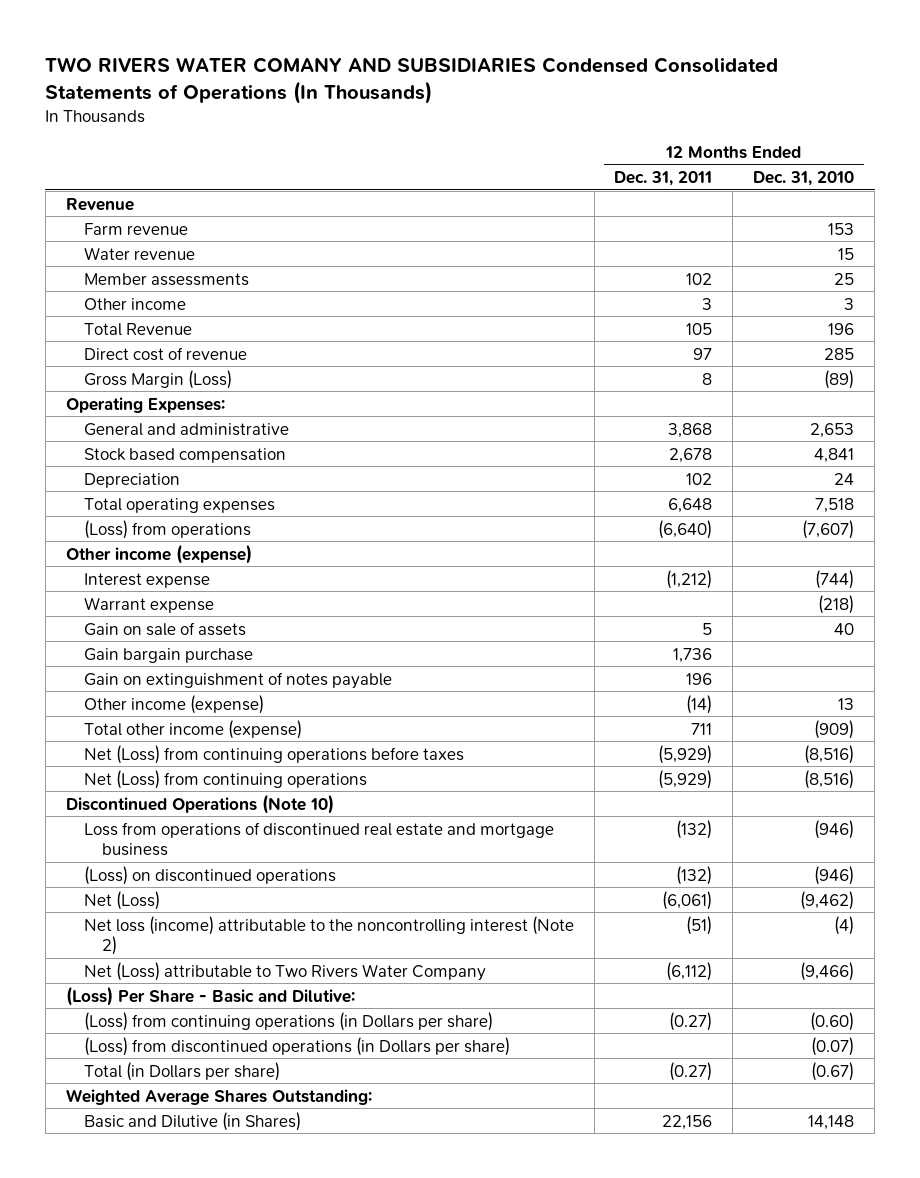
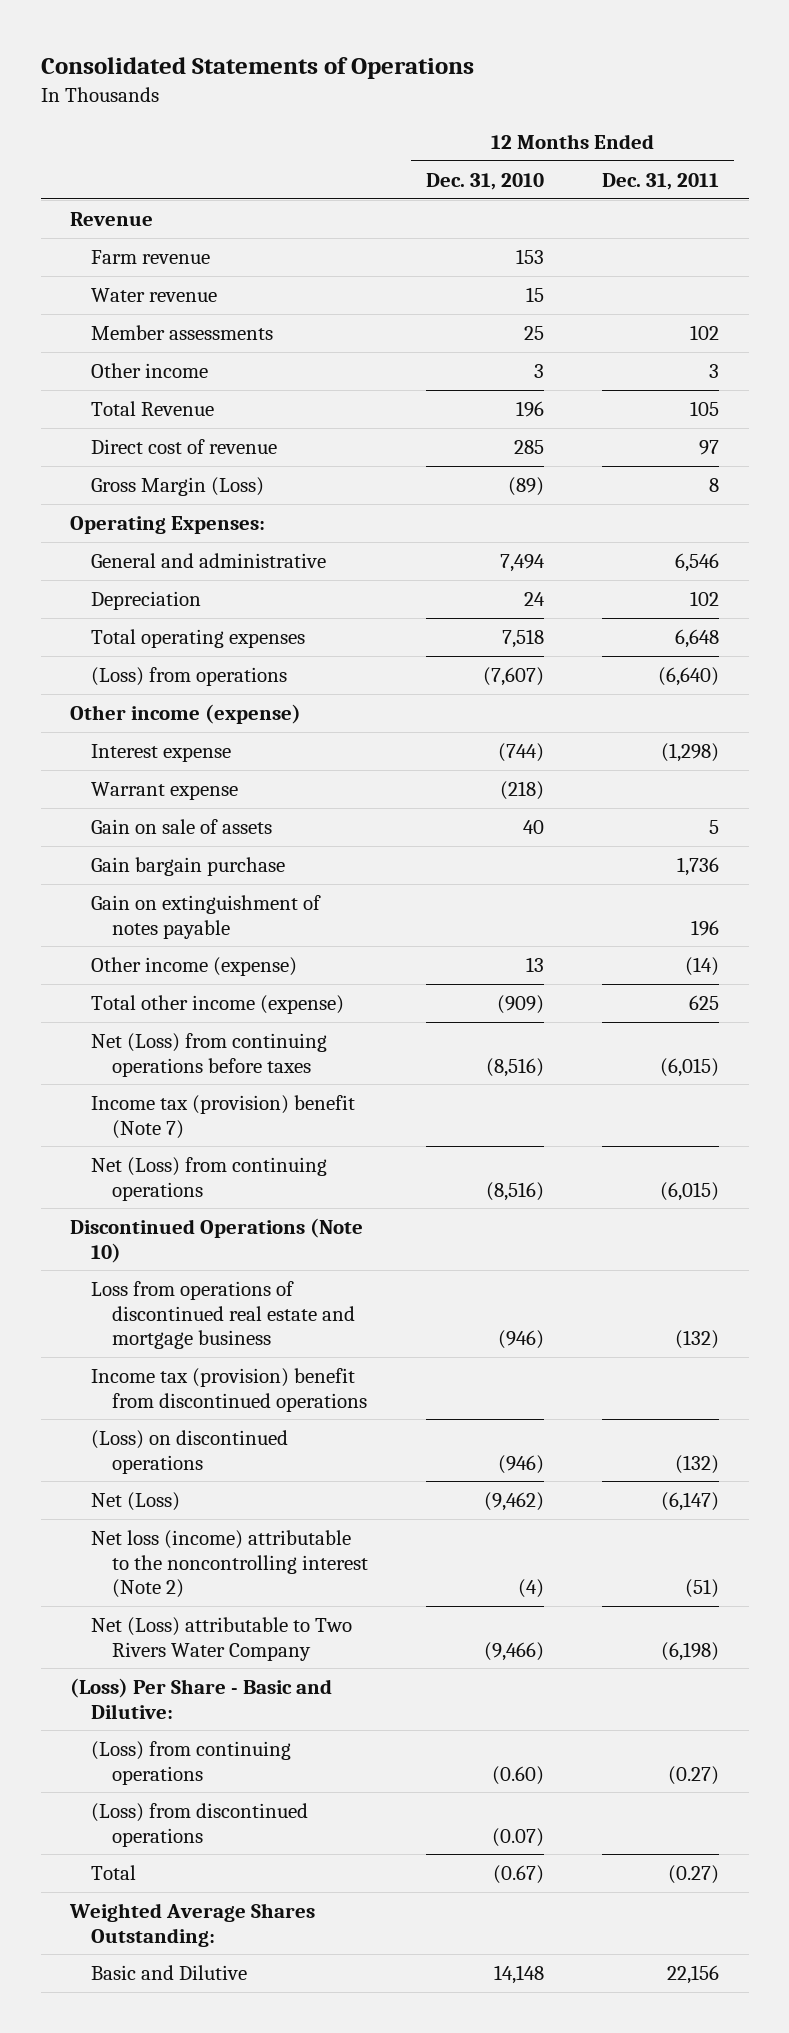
[45,56,779,104] TWO RIVERS WATER COMANY AND SUBSIDIARIES Condensed Consolidated Statements of Operations (In Thousands) -> [40,56,474,79] Consolidated Statements of Operations
[83,447,286,463] Stock based compensation -> none
[668,422,713,438] 3,868 -> [675,552,720,572] 6,546
[810,422,855,438] 2,653 -> [499,553,545,572] 7,494
[666,569,713,589] (1,212) -> [661,742,720,762] (1,298)
[691,722,713,735] 711 -> [689,994,720,1010] 625
[658,744,713,764] (5,929) -> [660,1057,720,1077] (6,015)
none -> [90,1094,355,1139] Income tax (provision) benefit (Note 7)
[658,769,713,789] (5,929) -> [660,1181,720,1201] (6,015)
none -> [90,1367,367,1412] Income tax (provision) benefit from discontinued operations
[662,890,713,910] (6,061) -> [661,1491,720,1511] (6,147)
[666,961,713,981] (6,112) -> [661,1641,720,1661] (6,198)
[83,1011,493,1031] (Loss) from continuing operations (in Dollars per share) -> [90,1740,291,1785] (Loss) from continuing operations
[83,1036,510,1056] (Loss) from discontinued operations (in Dollars per share) -> [90,1802,308,1847] (Loss) from discontinued operations
[83,1061,280,1081] Total (in Dollars per share) -> [90,1864,136,1880] Total
[83,1111,301,1131] Basic and Dilutive (in Shares) -> [90,1964,247,1980] Basic and Dilutive

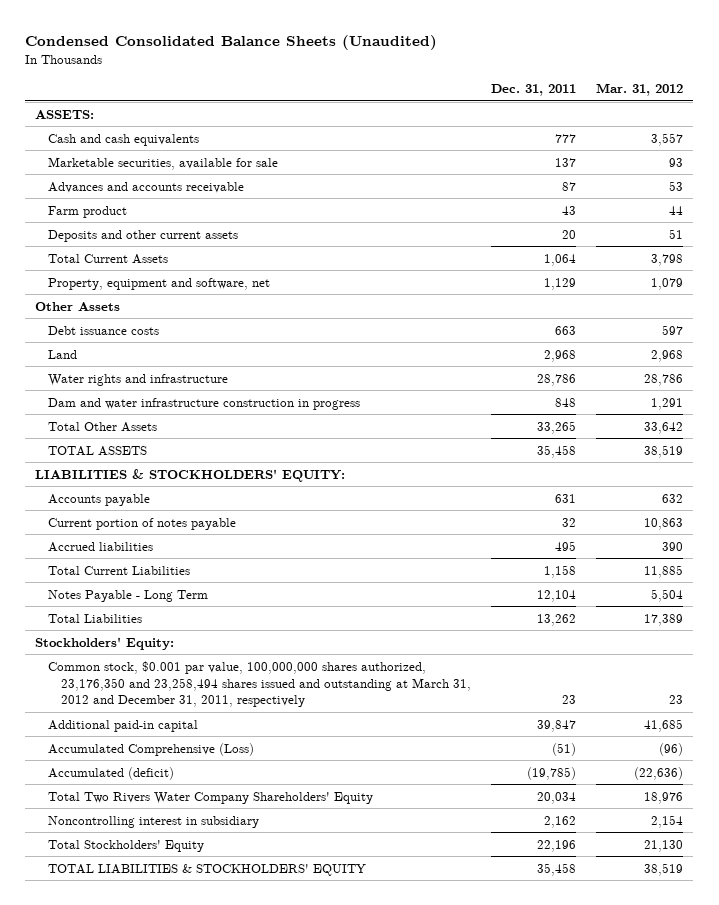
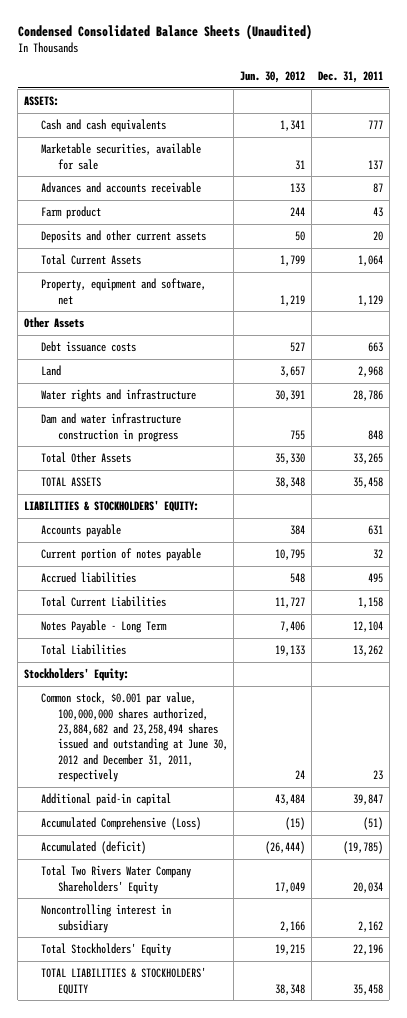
[596,83,684,97] Mar. 31, 2012 -> none
none -> [240,71,306,84] Jun. 30, 2012
[48,660,472,708] Common stock, $0.001 par value, 100,000,000 shares authorized, 23,176,350 and 23,258,494 shares issued and outstanding at March 31, 2012 and December 31, 2011, respectively -> [40,692,228,783] Common stock, $0.001 par value, 100,000,000 shares authorized, 23,884,682 and 23,258,494 shares issued and outstanding at June 30, 2012 and December 31, 2011, respectively

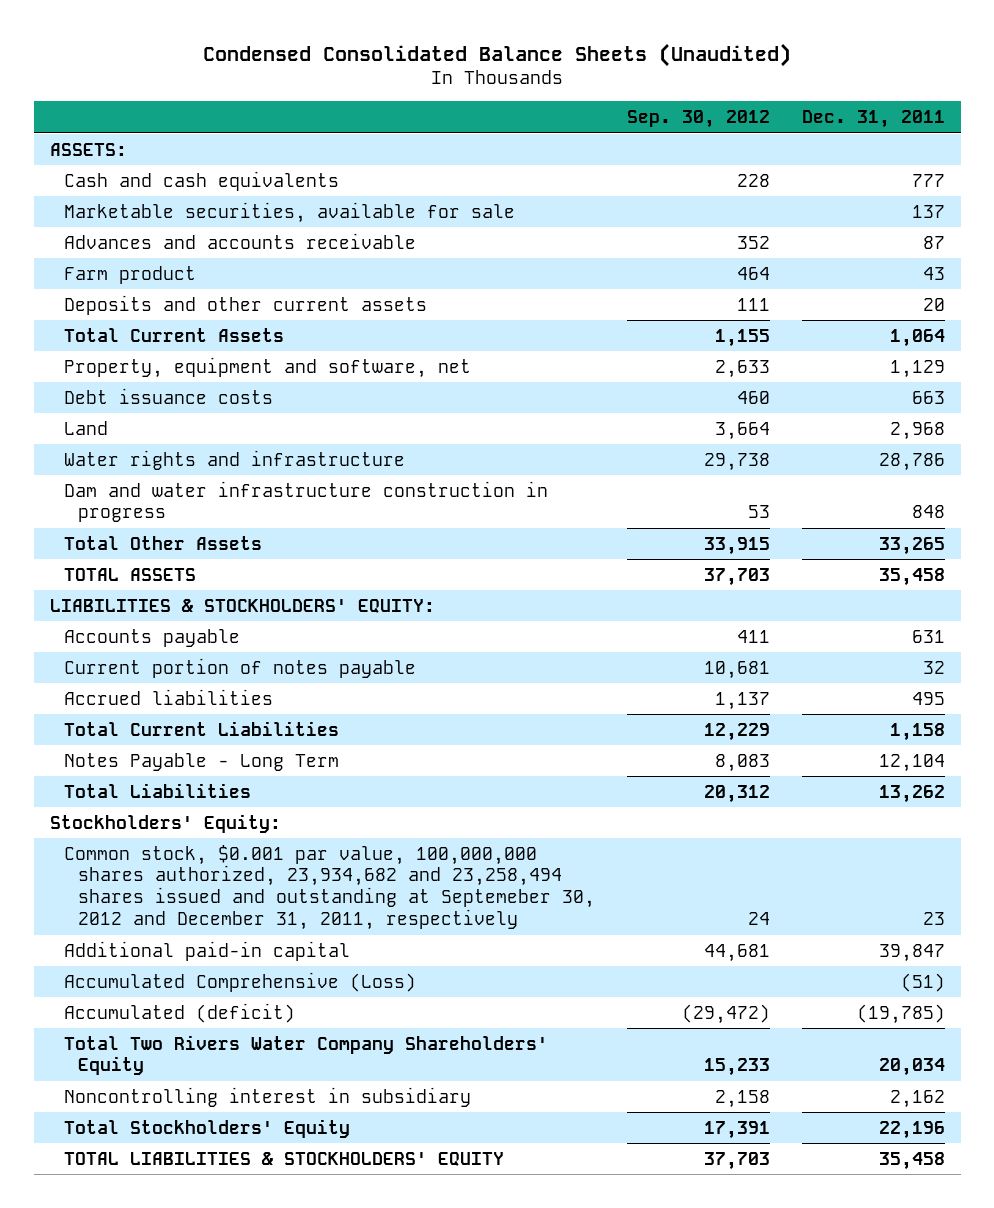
[240,71,306,84] Jun. 30, 2012 -> none
none -> [626,109,770,128] Sep. 30, 2012
[23,317,84,329] Other Assets -> none
[40,692,228,783] Common stock, $0.001 par value, 100,000,000 shares authorized, 23,884,682 and 23,258,494 shares issued and outstanding at June 30, 2012 and December 31, 2011, respectively -> [63,844,595,931] Common stock, $0.001 par value, 100,000,000 shares authorized, 23,934,682 and 23,258,494 shares issued and outstanding at Septemeber 30, 2012 and December 31, 2011, respectively

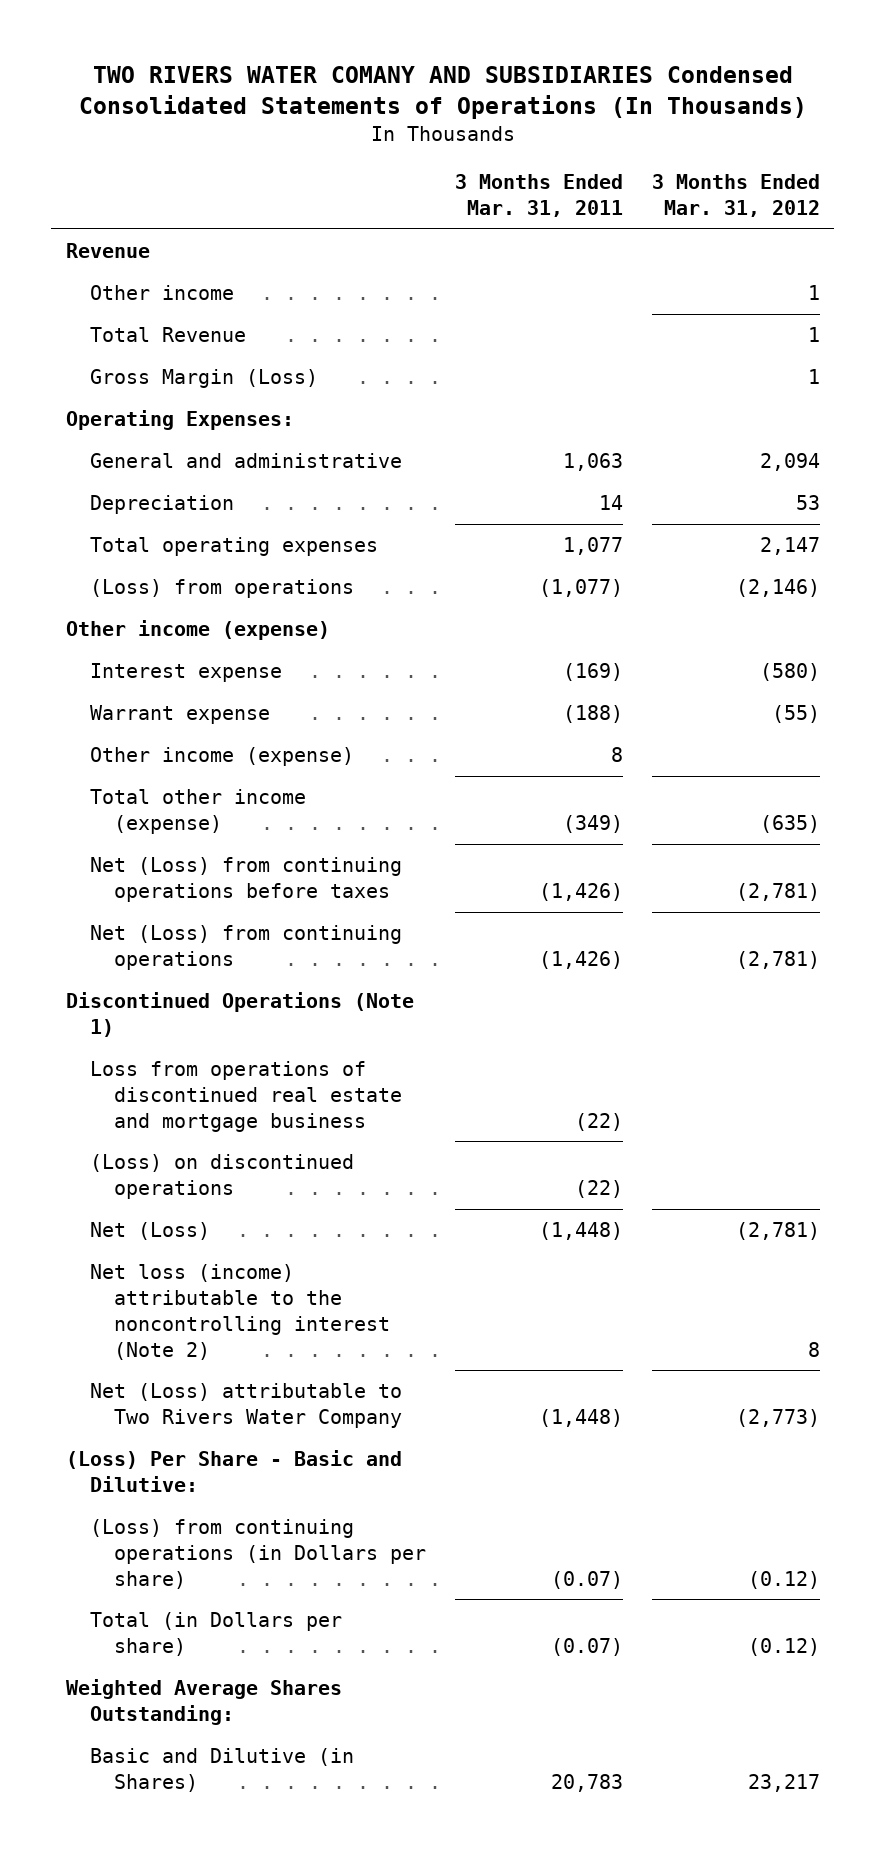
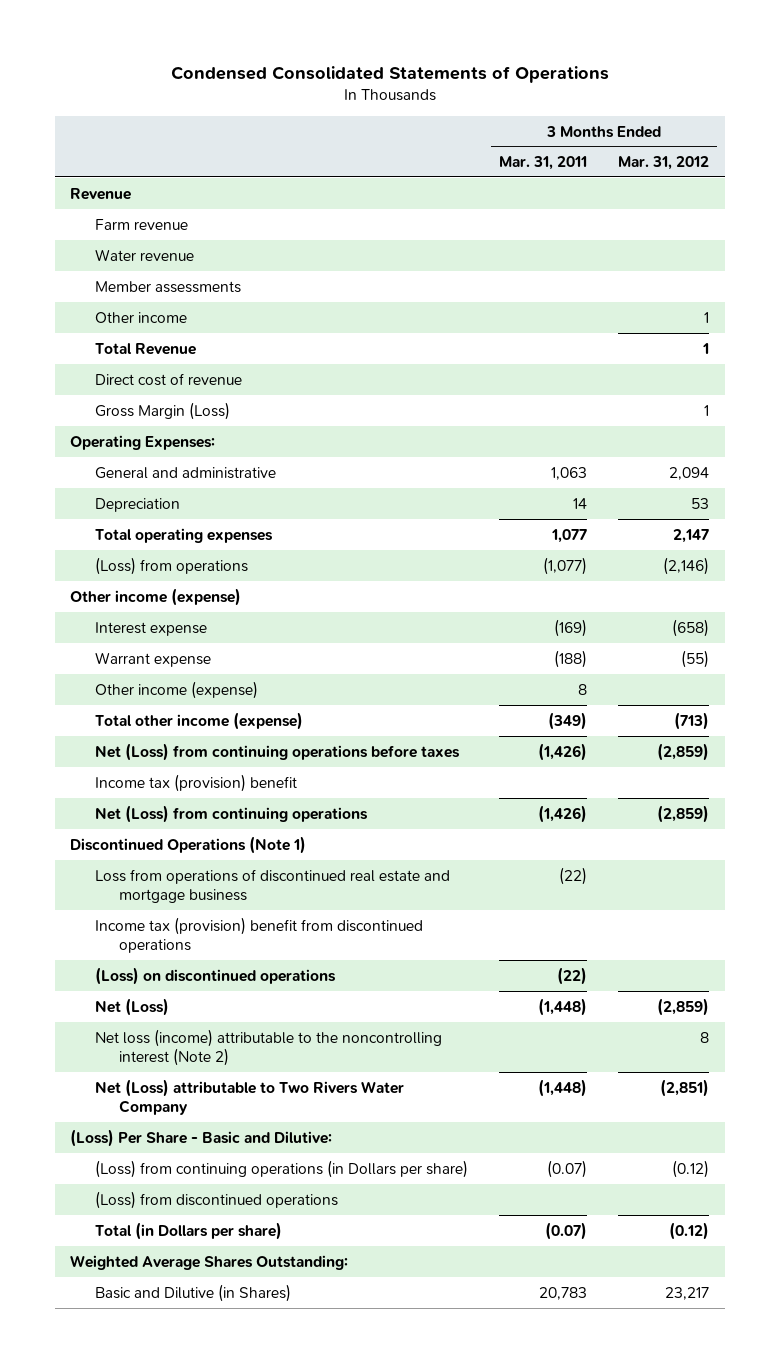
[78,65,807,120] TWO RIVERS WATER COMANY AND SUBSIDIARIES Condensed Consolidated Statements of Operations (In Thousands) -> [170,65,609,83] Condensed Consolidated Statements of Operations
none -> [94,218,188,230] Farm revenue
none -> [94,248,194,261] Water revenue
none -> [94,280,241,293] Member assessments
none -> [94,372,242,386] Direct cost of revenue
[759,663,820,682] (580) -> [672,618,710,637] (658)
[759,815,820,834] (635) -> [674,711,710,730] (713)
[735,883,820,902] (2,781) -> [657,742,710,761] (2,859)
none -> [94,773,297,792] Income tax (provision) benefit
[735,951,820,970] (2,781) -> [657,804,710,823] (2,859)
none -> [94,916,423,954] Income tax (provision) benefit from discontinued operations
[735,1222,820,1241] (2,781) -> [657,997,710,1016] (2,859)
[735,1409,820,1428] (2,773) -> [660,1078,710,1097] (2,851)
none -> [94,1190,338,1209] (Loss) from discontinued operations

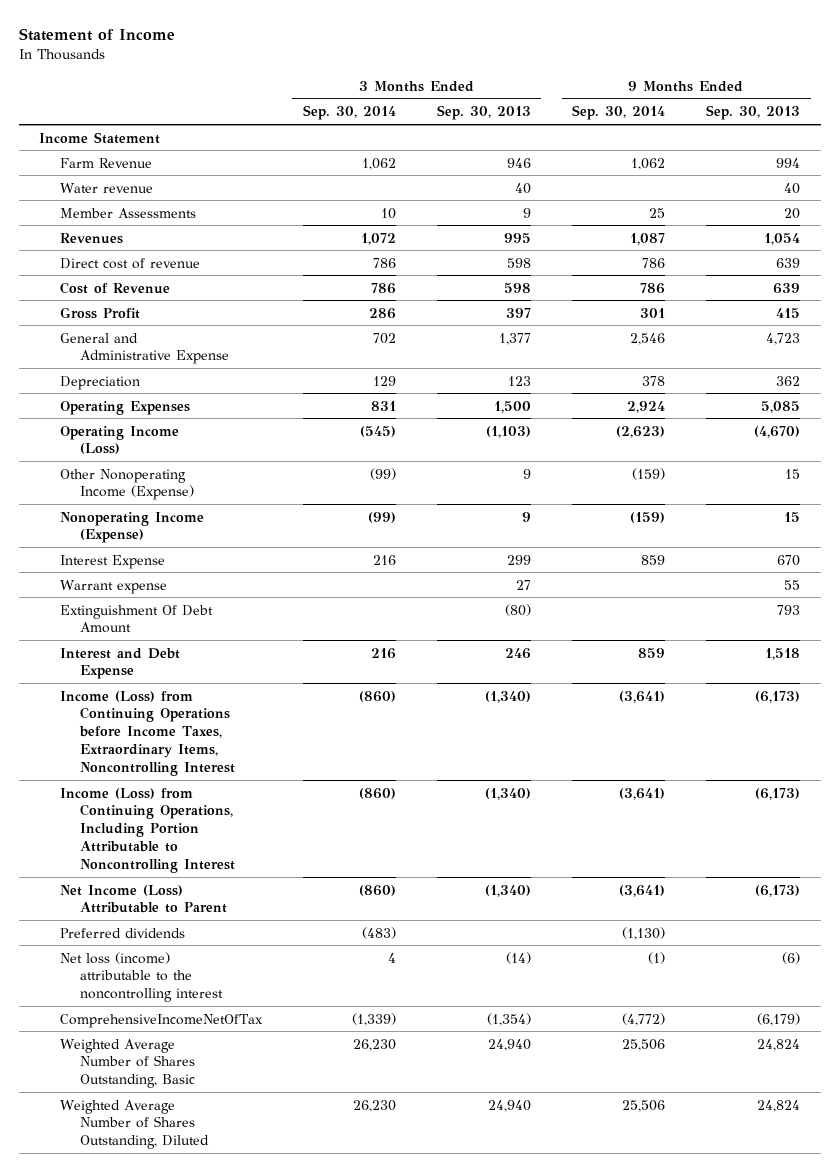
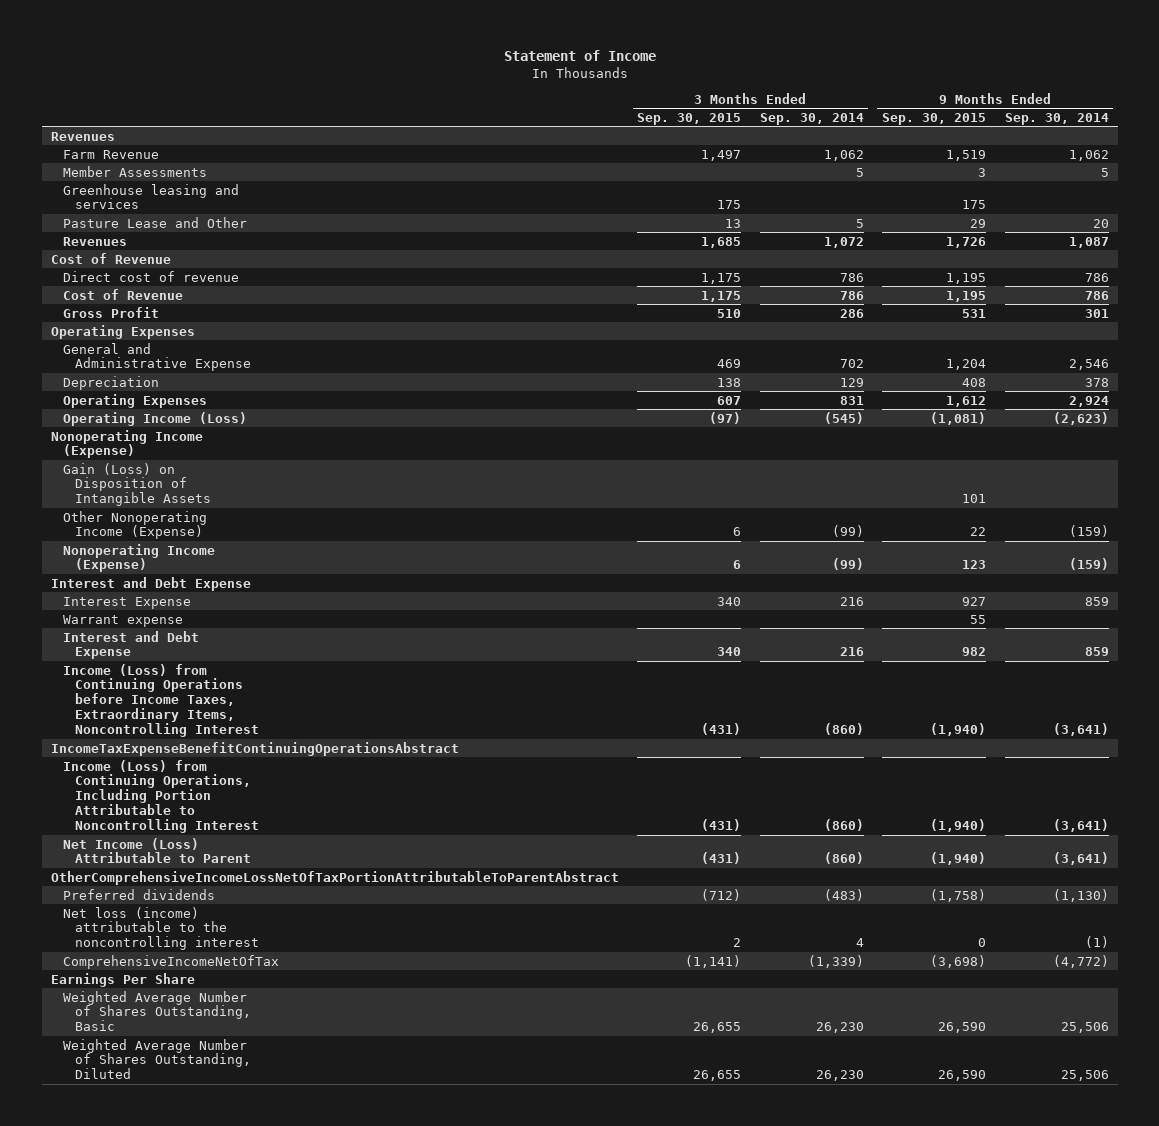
[436,105,531,121] Sep. 30, 2013 -> none
[706,105,801,121] Sep. 30, 2013 -> none
none -> [637,112,742,125] Sep. 30, 2015
none -> [882,112,987,125] Sep. 30, 2015
[39,131,161,144] Income Statement -> none
none -> [50,131,115,141] Revenues
[59,182,153,193] Water revenue -> none
[380,207,396,219] 10 -> [855,167,864,177] 5
[649,207,666,218] 25 -> [1100,167,1109,177] 5
none -> [62,183,239,210] Greenhouse leasing and services
none -> [62,216,247,228] Pasture Lease and Other
none -> [50,252,171,264] Cost of Revenue
none -> [50,324,195,339] Operating Expenses
none -> [50,429,203,459] Nonoperating Income (Expense)
none -> [62,462,212,507] Gain (Loss) on Disposition of Intangible Assets
none -> [50,576,251,591] Interest and Debt Expense
[59,604,213,634] Extinguishment Of Debt Amount -> none
none -> [50,741,459,756] IncomeTaxExpenseBenefitContinuingOperationsAbstract
none -> [50,870,619,885] OtherComprehensiveIncomeLossNetOfTaxPortionAttributableToParentAbstract
none -> [50,972,195,987] Earnings Per Share

